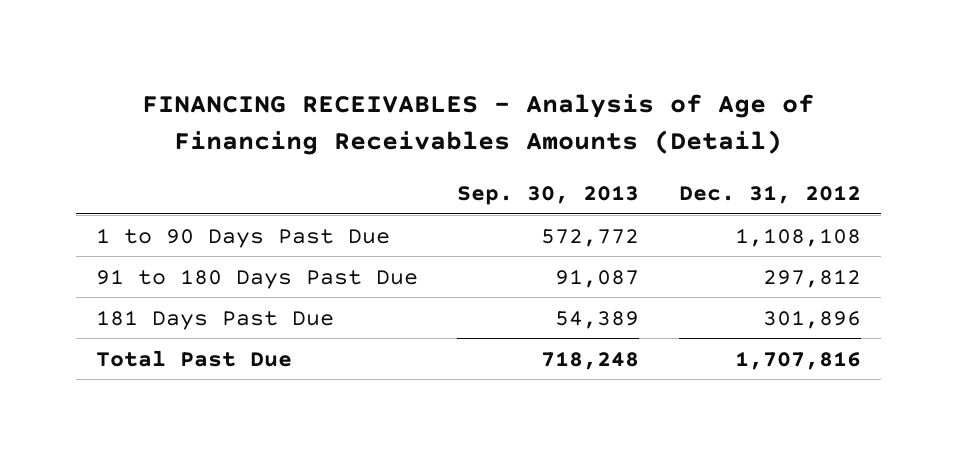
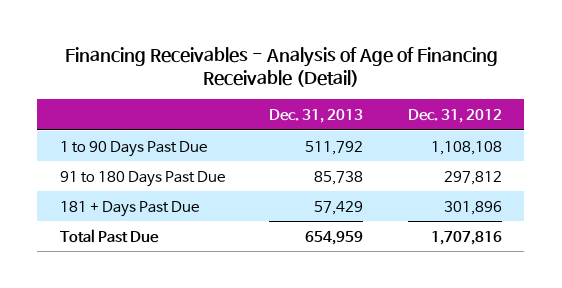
[142,94,815,155] FINANCING RECEIVABLES - Analysis of Age of Financing Receivables Amounts (Detail) -> [64,46,498,88] Financing Receivables - Analysis of Age of Financing Receivable (Detail)
[457,185,640,206] Sep. 30, 2013 -> none
none -> [269,108,364,123] Dec. 31, 2013
[95,309,334,330] 181 Days Past Due -> [59,200,199,217] 181 + Days Past Due

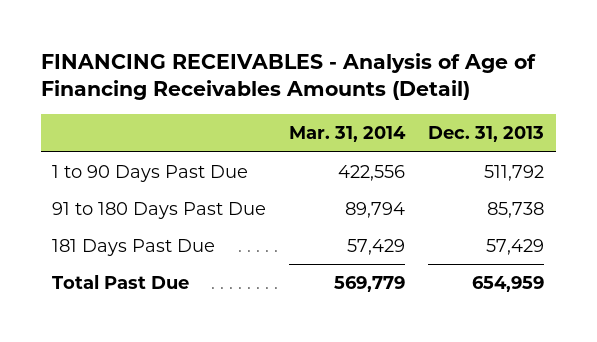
[64,46,498,88] Financing Receivables - Analysis of Age of Financing Receivable (Detail) -> [40,52,536,101] FINANCING RECEIVABLES - Analysis of Age of Financing Receivables Amounts (Detail)
[407,108,502,123] Dec. 31, 2012 -> none
none -> [289,126,407,143] Mar. 31, 2014
[59,200,199,217] 181 + Days Past Due -> [52,238,216,256] 181 Days Past Due

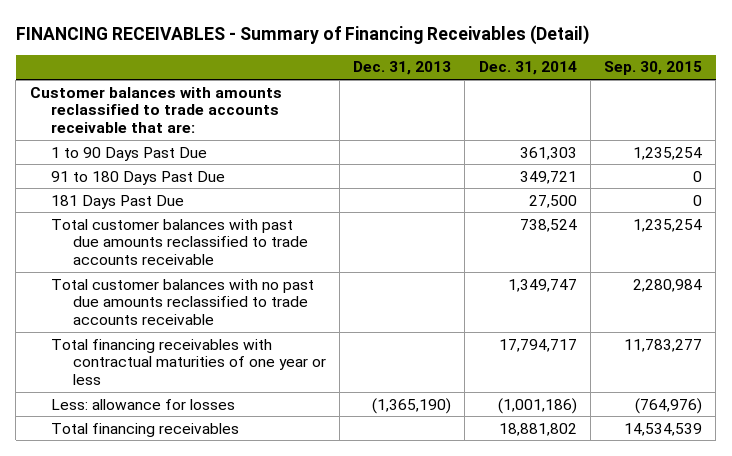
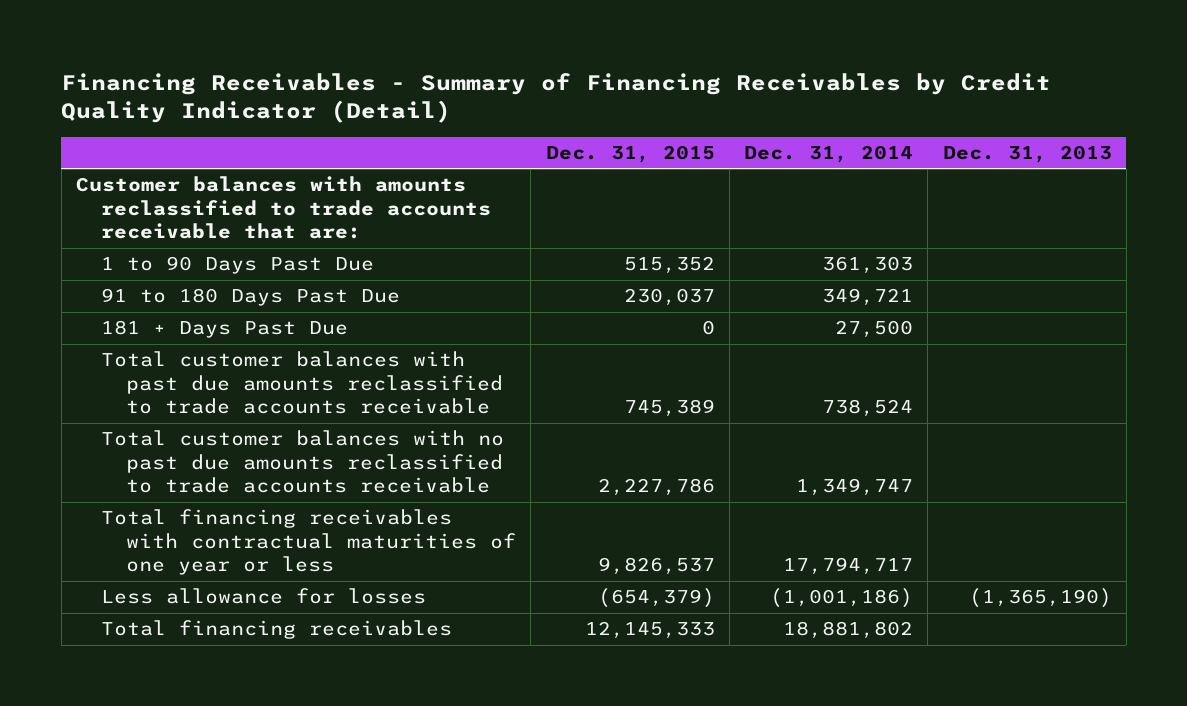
[15,24,589,45] FINANCING RECEIVABLES - Summary of Financing Receivables (Detail) -> [61,72,1052,124] Financing Receivables - Summary of Financing Receivables by Credit Quality Indicator (Detail)
[604,61,703,76] Sep. 30, 2015 -> none
none -> [545,145,715,164] Dec. 31, 2015
[51,194,185,209] 181 Days Past Due -> [101,320,349,339] 181 + Days Past Due
[51,398,236,410] Less: allowance for losses -> [101,588,427,605] Less allowance for losses

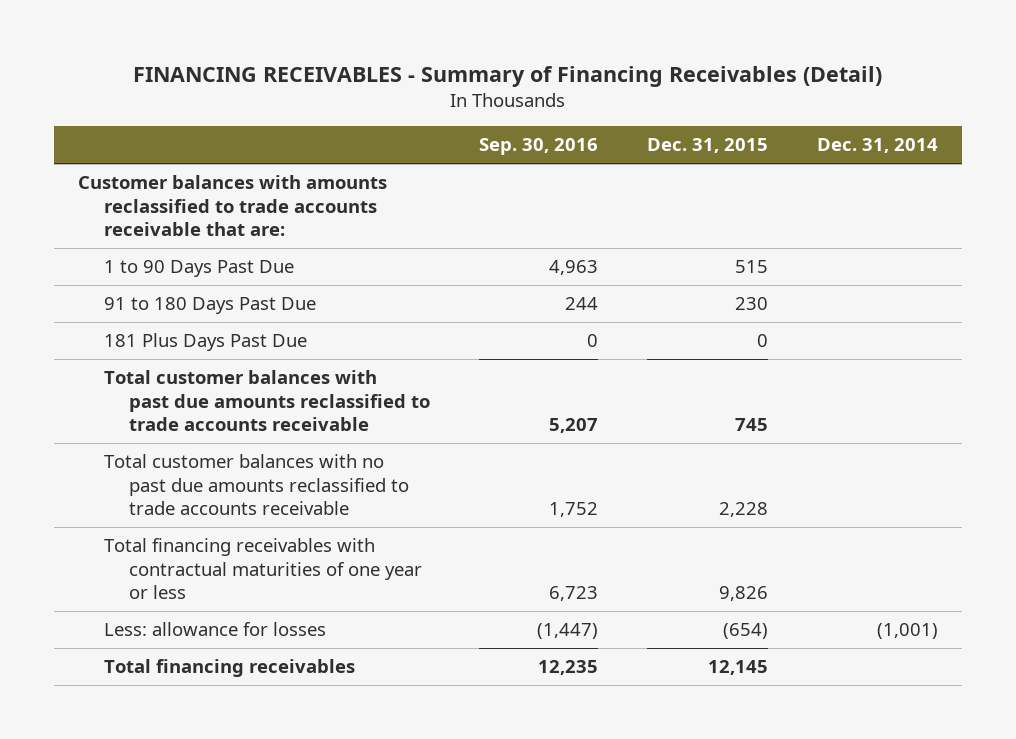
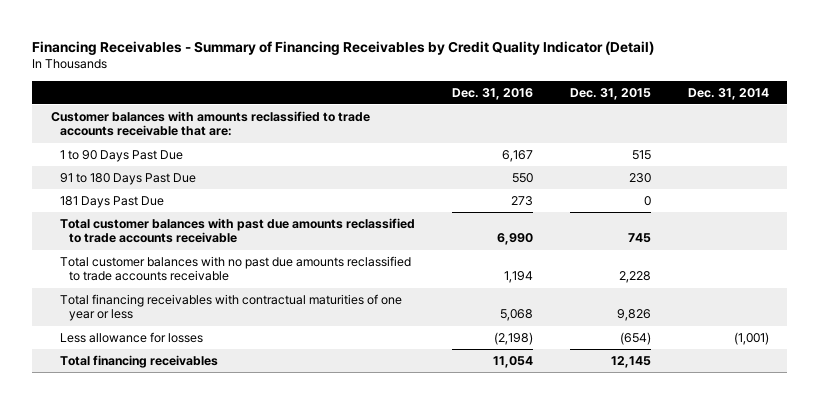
[133,66,883,88] FINANCING RECEIVABLES - Summary of Financing Receivables (Detail) -> [32,40,655,55] Financing Receivables - Summary of Financing Receivables by Credit Quality Indicator (Detail)
[478,138,598,156] Sep. 30, 2016 -> none
none -> [451,87,533,100] Dec. 31, 2016
[103,333,307,352] 181 Plus Days Past Due -> [60,195,165,208] 181 Days Past Due
[103,622,326,637] Less: allowance for losses -> [60,331,204,343] Less allowance for losses

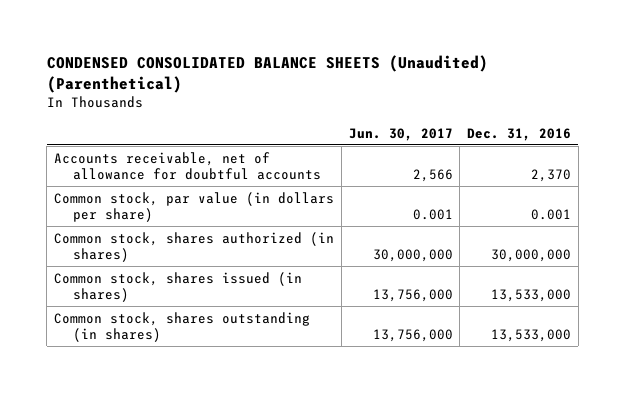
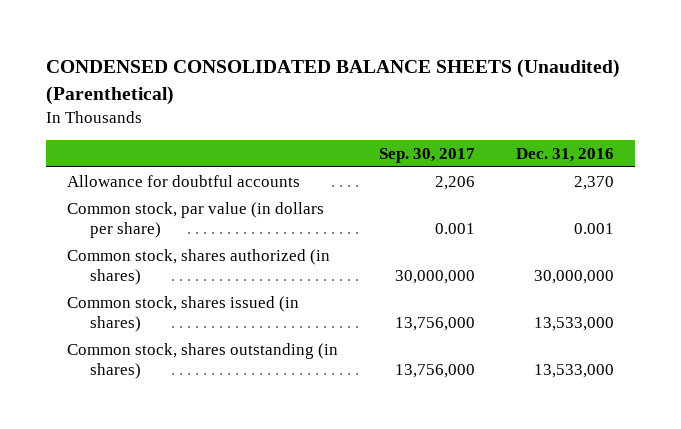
[348,127,453,141] Jun. 30, 2017 -> none
none -> [379,147,476,163] Sep. 30, 2017
[54,151,321,181] Accounts receivable, net of allowance for doubtful accounts -> [67,175,301,188] Allowance for doubtful accounts

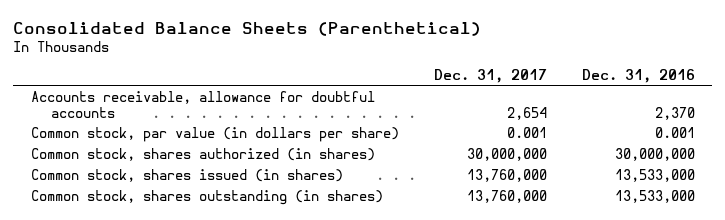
[46,59,621,105] CONDENSED CONSOLIDATED BALANCE SHEETS (Unaudited) (Parenthetical) -> [13,21,482,36] Consolidated Balance Sheets (Parenthetical)
[379,147,476,163] Sep. 30, 2017 -> none
none -> [433,69,547,84] Dec. 31, 2017
[67,175,301,188] Allowance for doubtful accounts -> [30,91,375,119] Accounts receivable, allowance for doubtful accounts

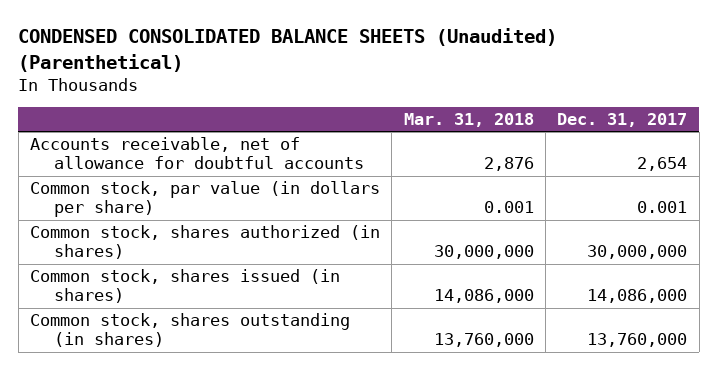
[13,21,482,36] Consolidated Balance Sheets (Parenthetical) -> [18,28,558,72] CONDENSED CONSOLIDATED BALANCE SHEETS (Unaudited) (Parenthetical)
[581,69,695,84] Dec. 31, 2016 -> none
none -> [403,112,534,127] Mar. 31, 2018
[30,91,375,119] Accounts receivable, allowance for doubtful accounts -> [29,137,364,170] Accounts receivable, net of allowance for doubtful accounts
[466,169,547,183] 13,760,000 -> [587,289,688,304] 14,086,000

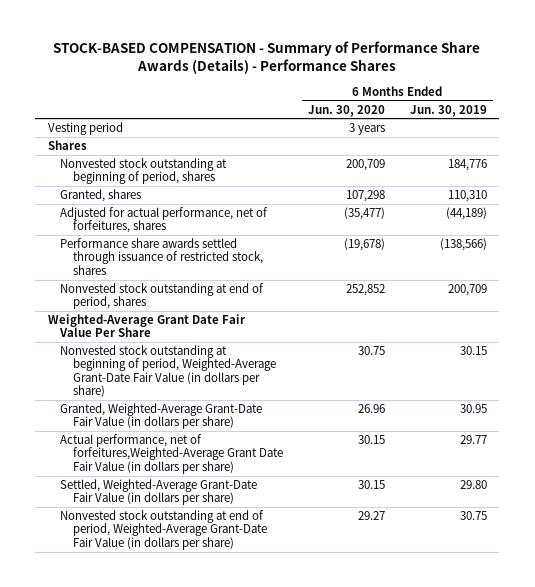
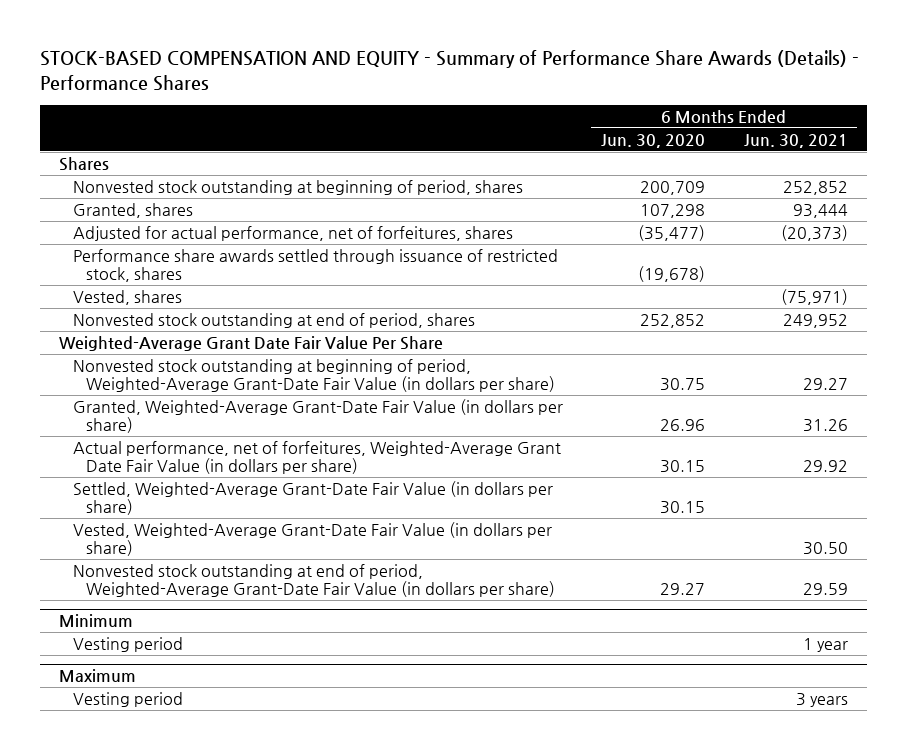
[53,41,481,75] STOCK-BASED COMPENSATION - Summary of Performance Share Awards (Details) - Performance Shares -> [39,50,859,91] STOCK-BASED COMPENSATION AND EQUITY - Summary of Performance Share Awards (Details) - Performance Shares
[409,104,487,117] Jun. 30, 2019 -> none
none -> [743,133,848,148] Jun. 30, 2021
[47,122,123,136] Vesting period -> none
none -> [72,290,182,306] Vested, shares
[60,434,284,474] Actual performance, net of forfeitures,Weighted-Average Grant Date Fair Value (in dollars per share) -> [72,441,561,475] Actual performance, net of forfeitures, Weighted-Average Grant Date Fair Value (in dollars per share)
none -> [72,522,552,557] Vested, Weighted-Average Grant-Date Fair Value (in dollars per share)
none -> [58,614,133,628] Minimum
none -> [72,637,183,653] Vesting period
none -> [58,669,136,683] Maximum
none -> [72,692,183,708] Vesting period

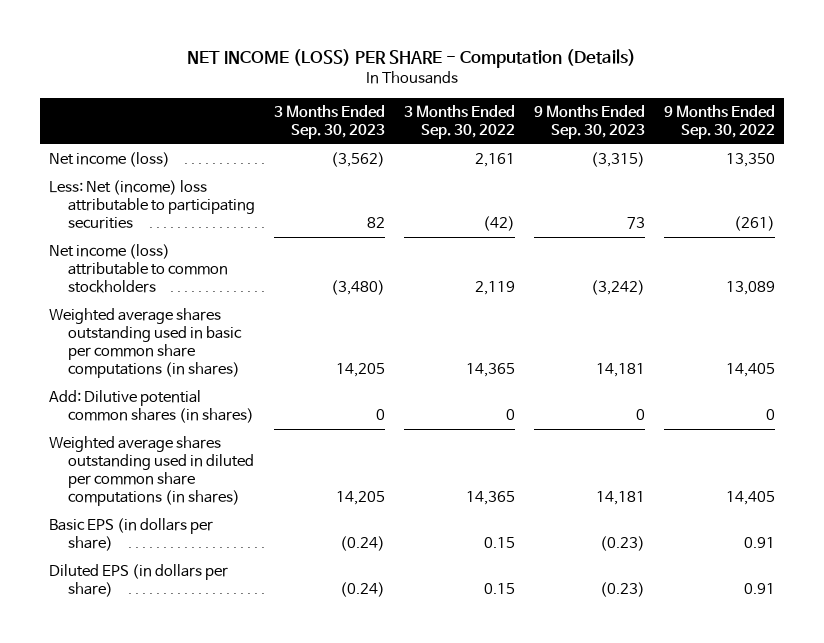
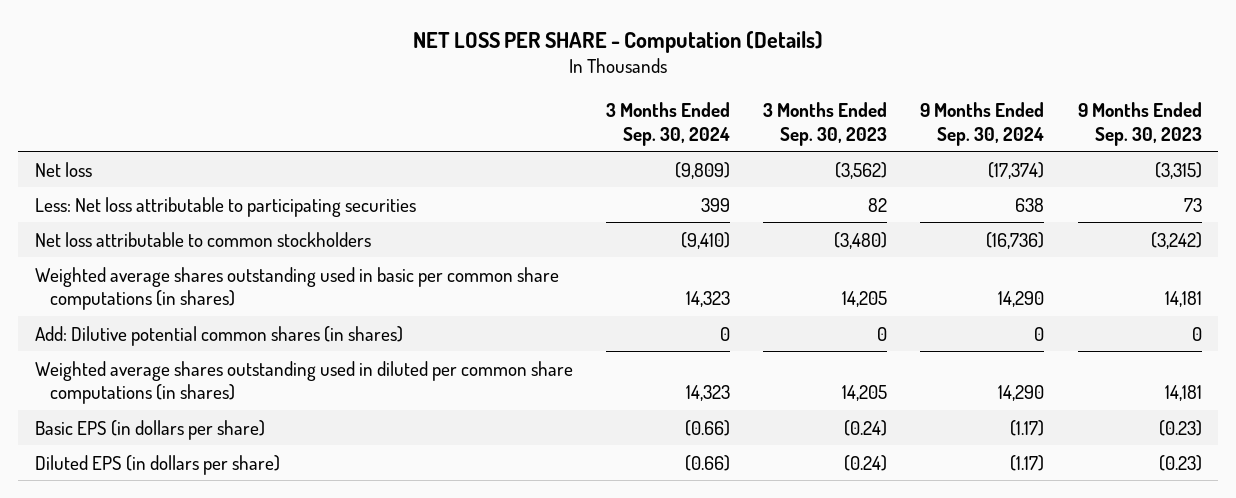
[186,48,636,68] NET INCOME (LOSS) PER SHARE - Computation (Details) -> [413,30,824,53] NET LOSS PER SHARE - Computation (Details)
[403,105,515,140] 3 Months Ended Sep. 30, 2022 -> none
[663,105,775,140] 9 Months Ended Sep. 30, 2022 -> none
none -> [606,101,731,146] 3 Months Ended Sep. 30, 2024
none -> [920,101,1045,146] 9 Months Ended Sep. 30, 2024
[49,152,171,168] Net income (loss) -> [34,161,92,177] Net loss
[49,180,256,230] Less: Net (income) loss attributable to participating securities -> [34,196,416,217] Less: Net loss attributable to participating securities
[49,244,229,294] Net income (loss) attributable to common stockholders -> [34,231,371,247] Net loss attributable to common stockholders

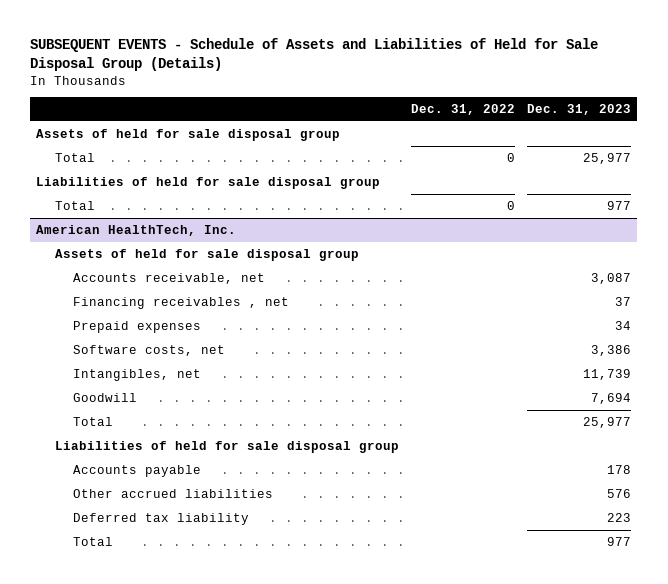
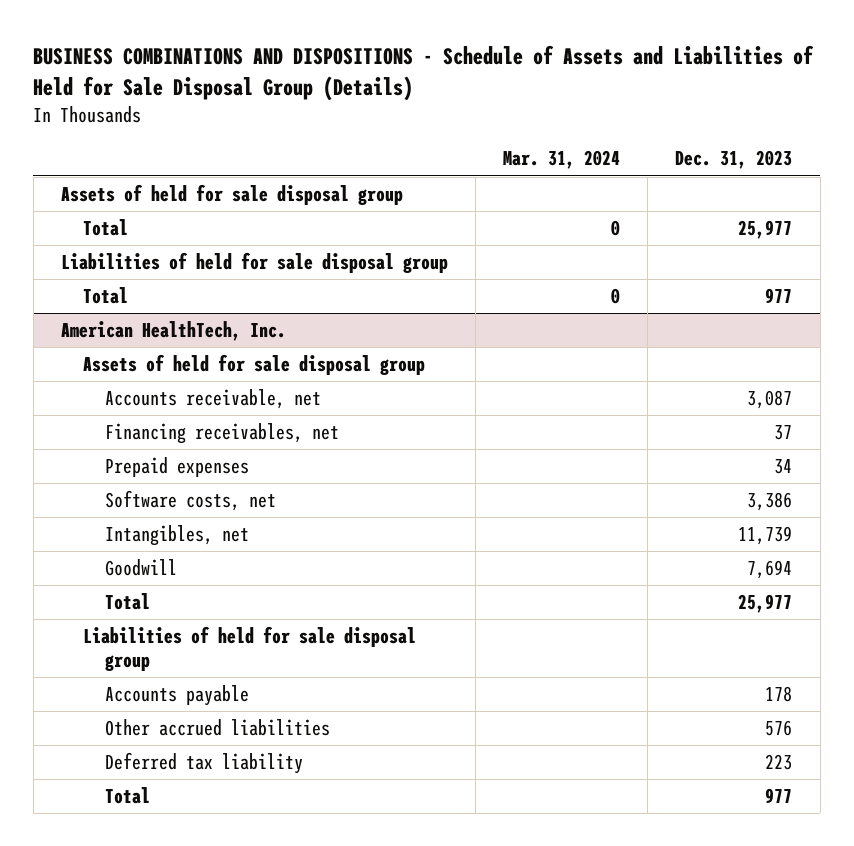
[30,38,599,72] SUBSEQUENT EVENTS - Schedule of Assets and Liabilities of Held for Sale Disposal Group (Details) -> [33,45,815,101] BUSINESS COMBINATIONS AND DISPOSITIONS - Schedule of Assets and Liabilities of Held for Sale Disposal Group (Details)
[410,104,515,116] Dec. 31, 2022 -> none
none -> [503,150,621,170] Mar. 31, 2024
[72,296,289,309] Financing receivables , net -> [104,423,339,445] Financing receivables, net

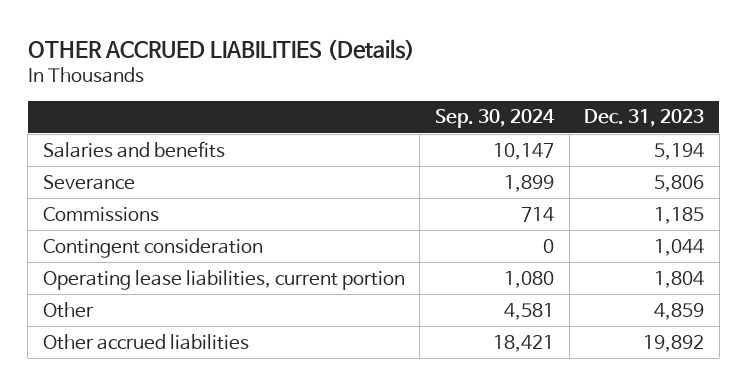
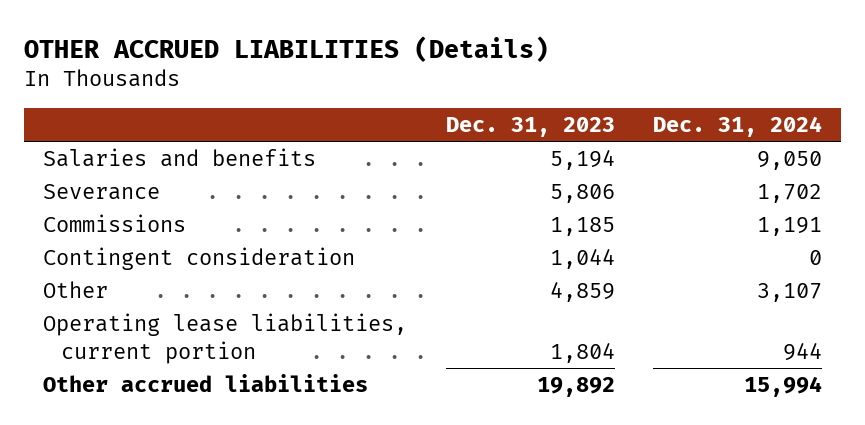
[435,109,556,129] Sep. 30, 2024 -> none
none -> [652,115,822,137] Dec. 31, 2024
[42,269,405,290] Operating lease liabilities, current portion -> [43,313,408,364] Operating lease liabilities, current portion

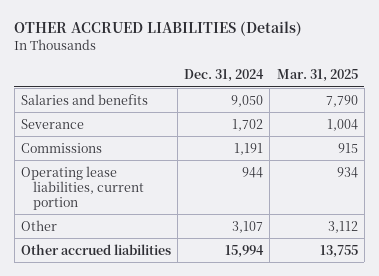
[445,116,615,137] Dec. 31, 2023 -> none
none -> [276,68,358,82] Mar. 31, 2025
[43,247,356,271] Contingent consideration -> none
[43,281,109,299] Other -> [20,219,57,231] Other

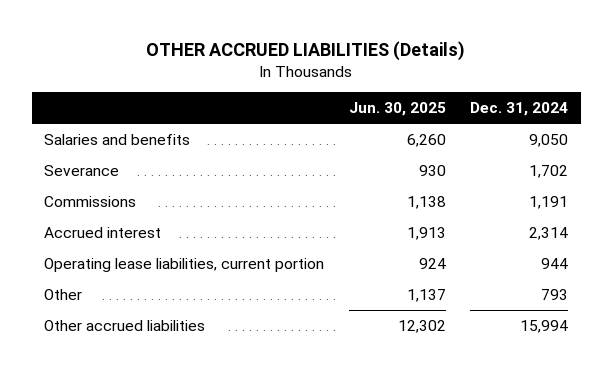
[276,68,358,82] Mar. 31, 2025 -> none
none -> [348,102,446,117] Jun. 30, 2025
none -> [44,227,162,239] Accrued interest
[232,220,264,233] 3,107 -> [541,289,569,301] 793

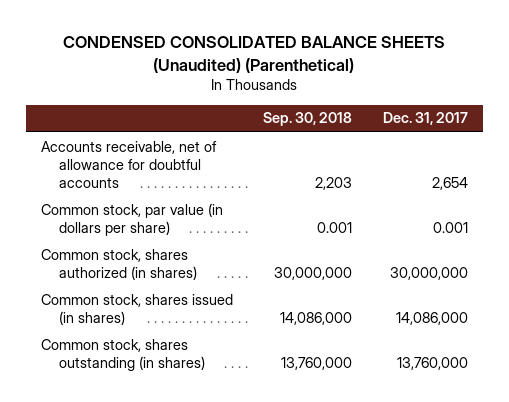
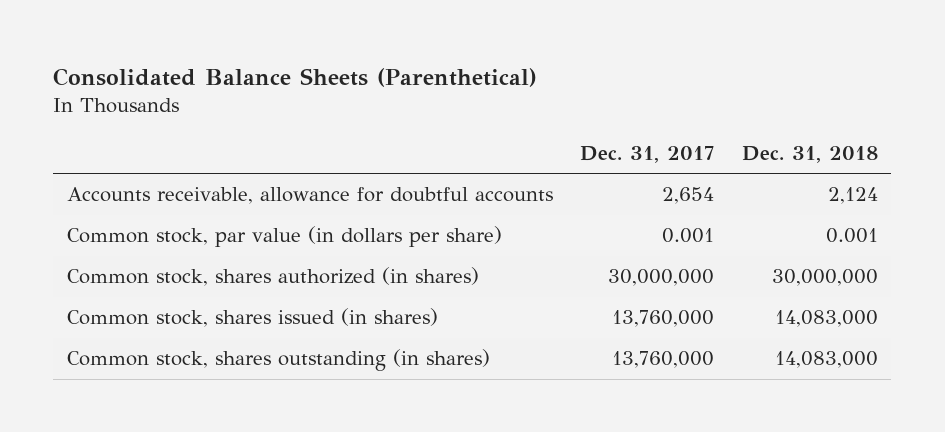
[63,36,446,73] CONDENSED CONSOLIDATED BALANCE SHEETS (Unaudited) (Parenthetical) -> [53,67,538,87] Consolidated Balance Sheets (Parenthetical)
[263,112,353,127] Sep. 30, 2018 -> none
none -> [741,146,878,164] Dec. 31, 2018
[41,140,218,188] Accounts receivable, net of allowance for doubtful accounts -> [66,187,553,205] Accounts receivable, allowance for doubtful accounts
[395,311,468,325] 14,086,000 -> [612,310,715,328] 13,760,000

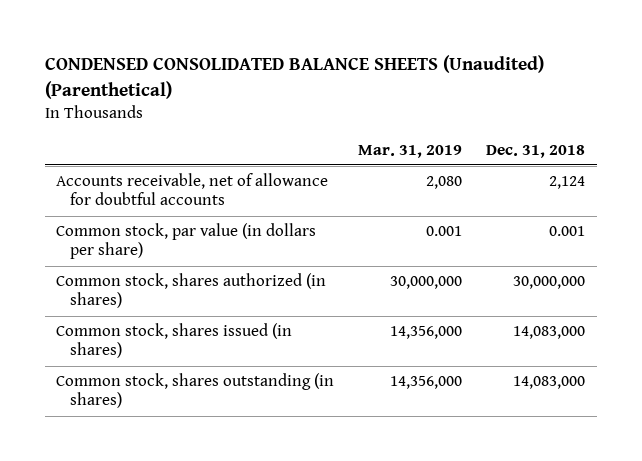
[53,67,538,87] Consolidated Balance Sheets (Parenthetical) -> [44,55,544,99] CONDENSED CONSOLIDATED BALANCE SHEETS (Unaudited) (Parenthetical)
[580,146,715,164] Dec. 31, 2017 -> none
none -> [358,144,463,158] Mar. 31, 2019
[66,187,553,205] Accounts receivable, allowance for doubtful accounts -> [56,173,329,206] Accounts receivable, net of allowance for doubtful accounts

